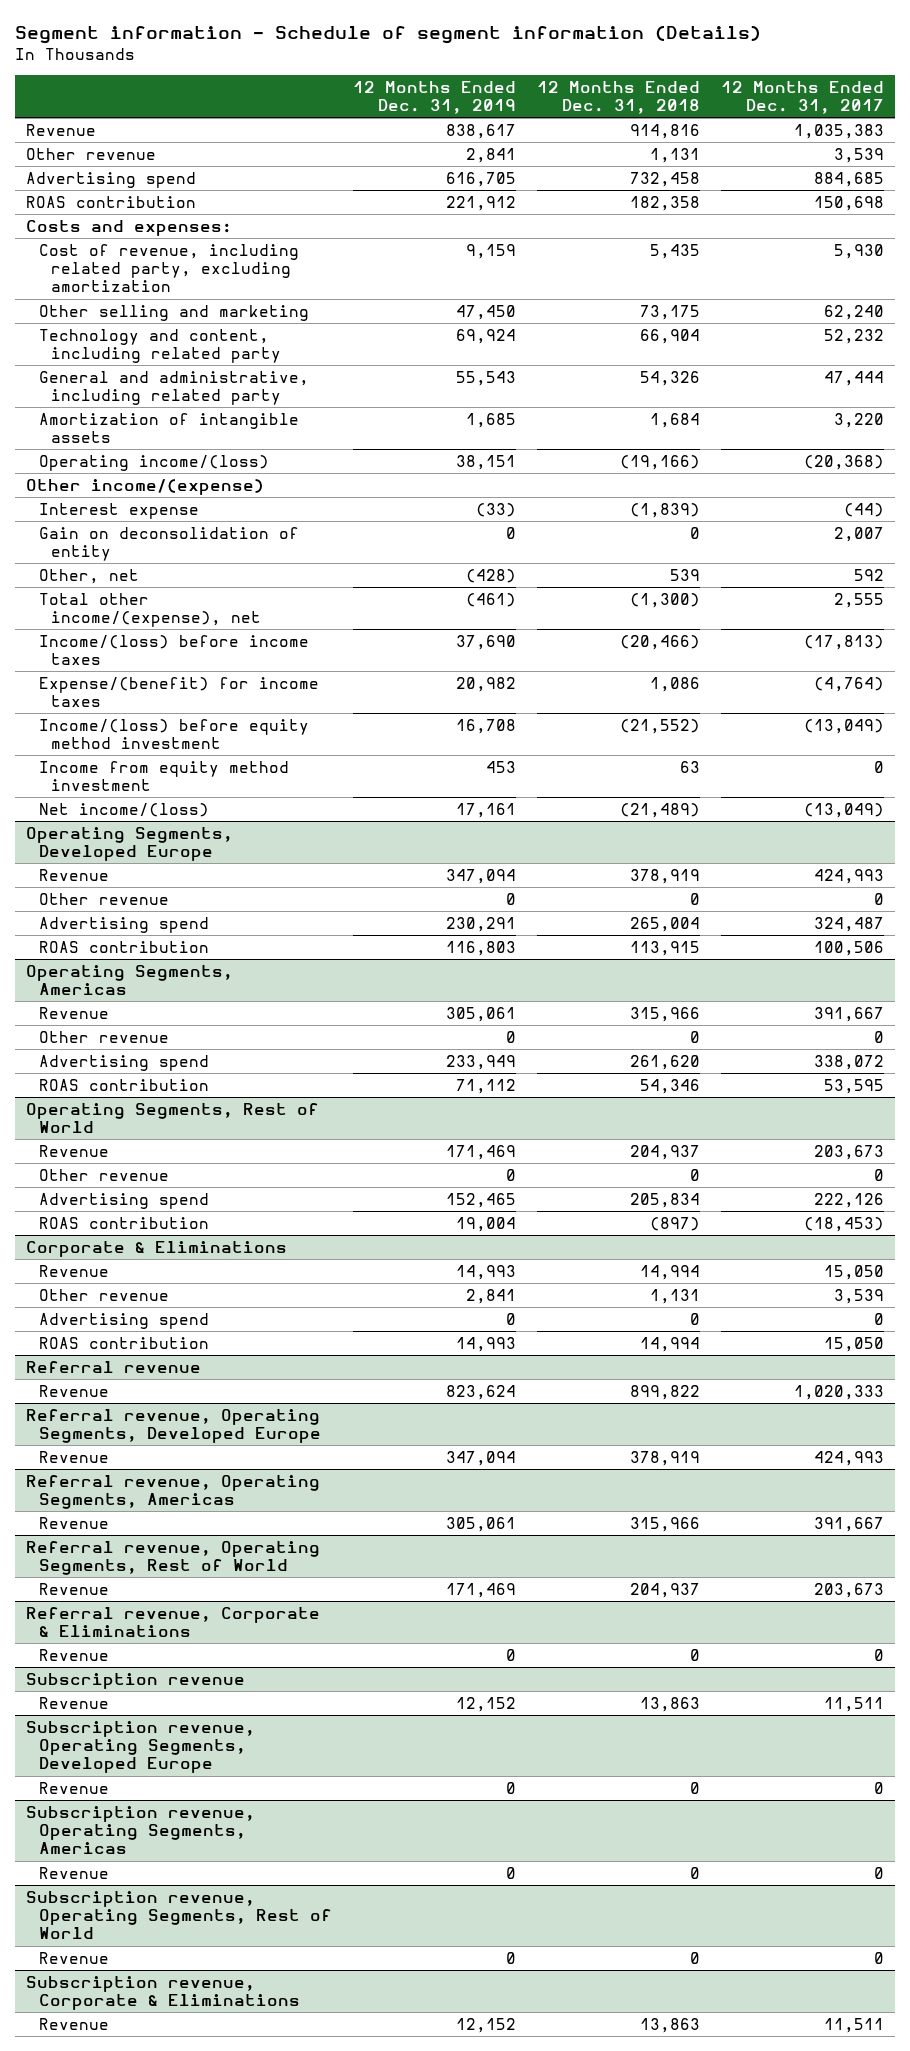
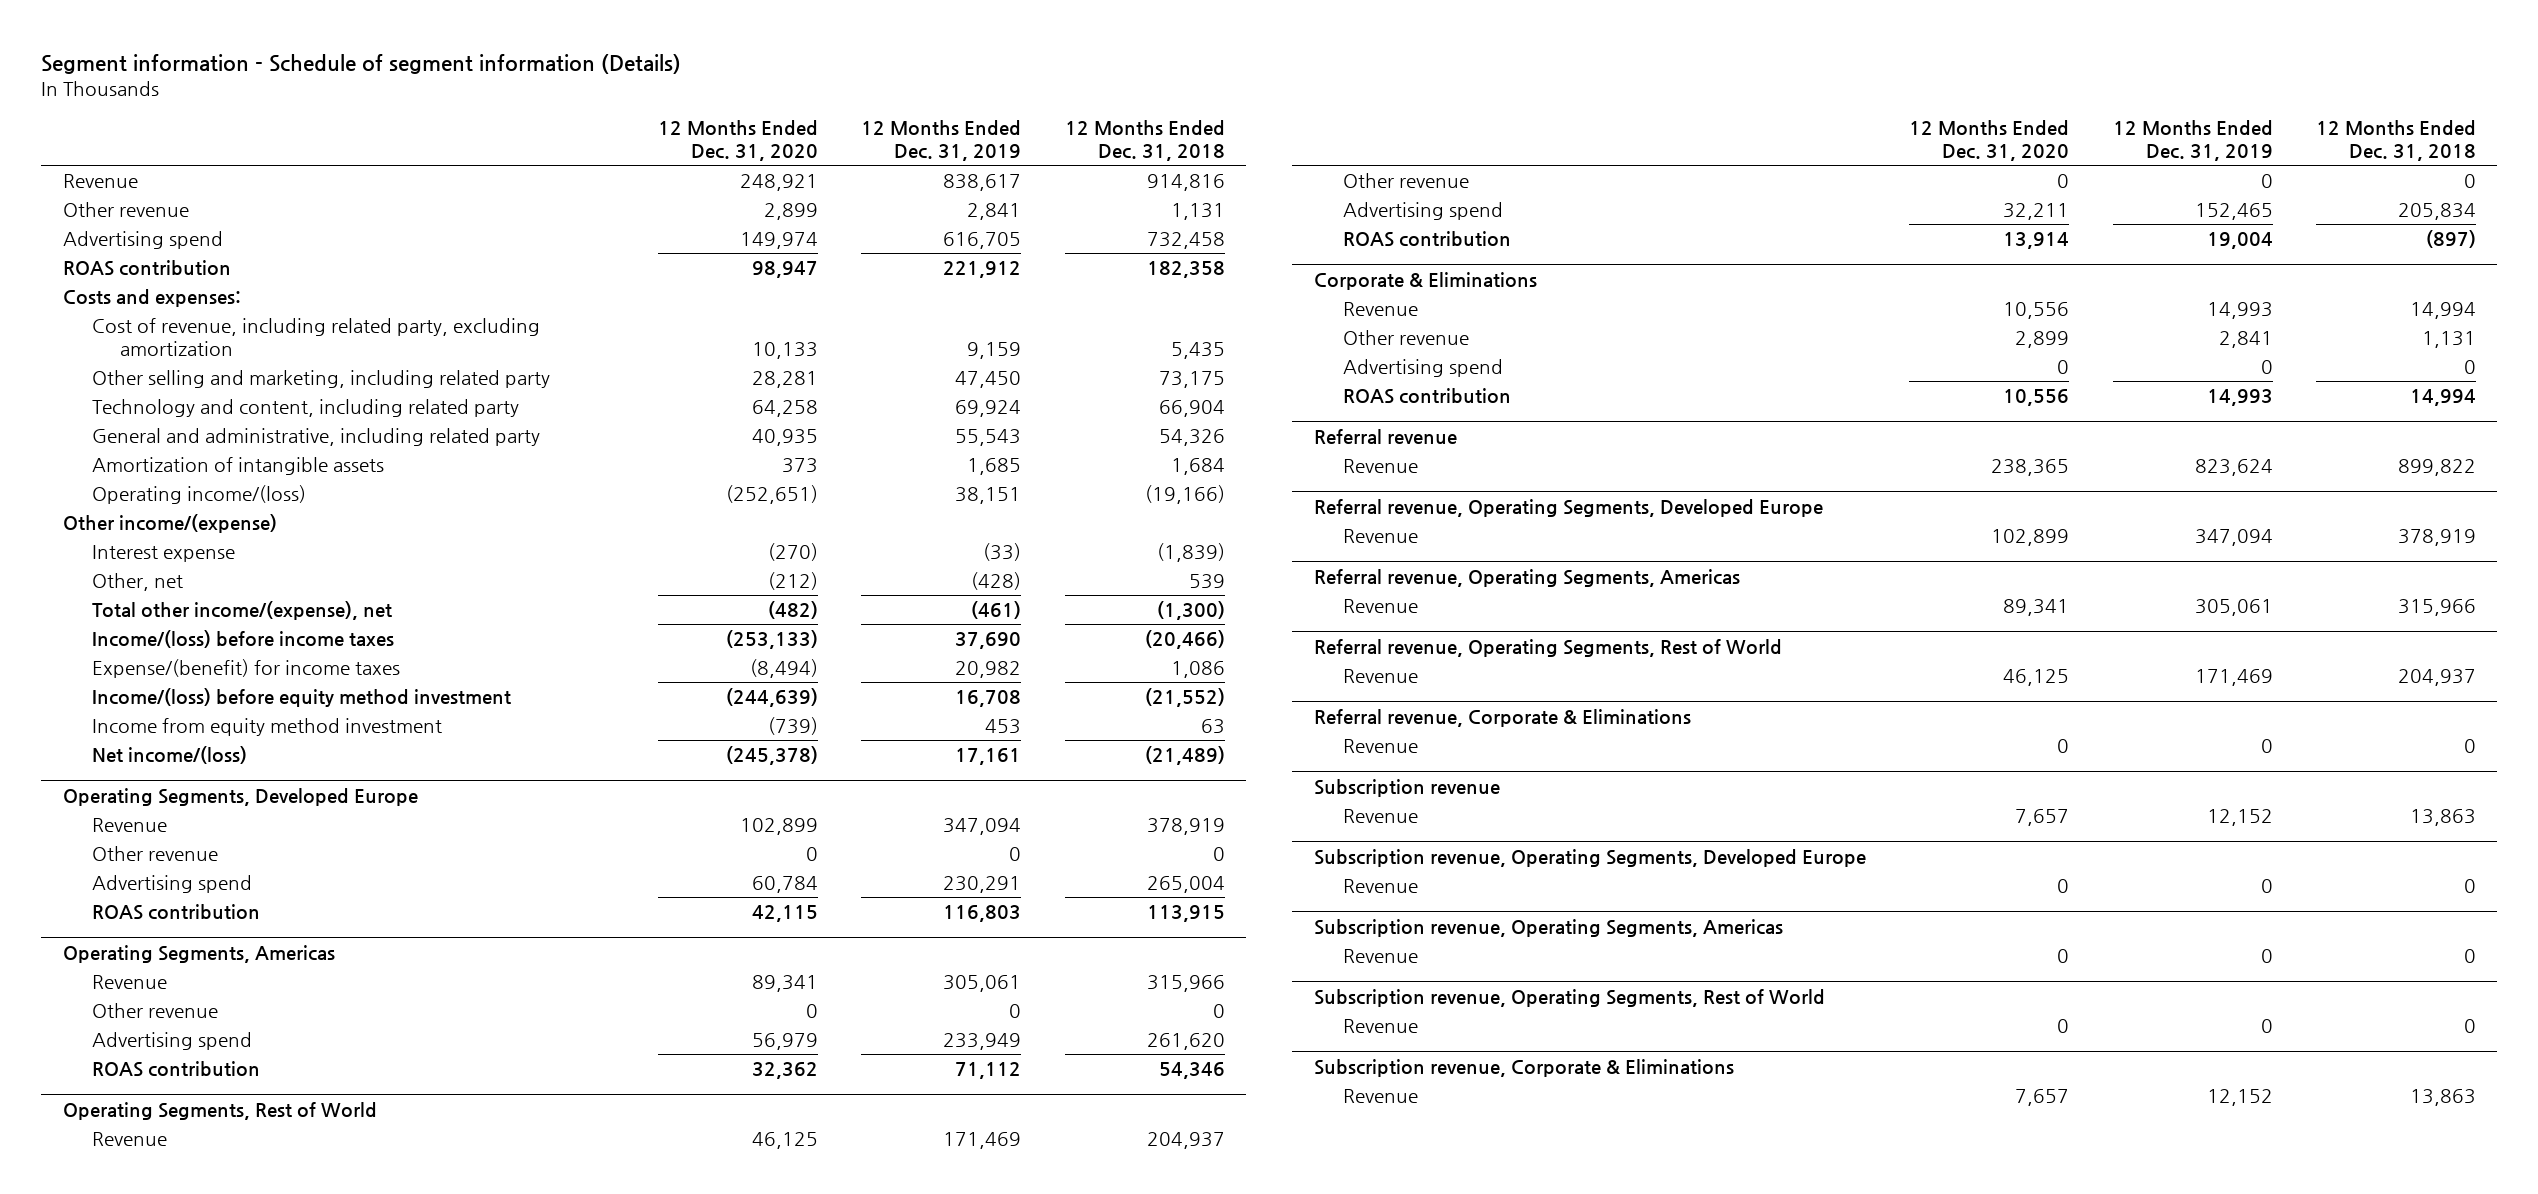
[721,80,885,115] 12 Months Ended Dec. 31, 2017 -> none
none -> [657,119,818,162] 12 Months Ended Dec. 31, 2020
[38,304,309,321] Other selling and marketing -> [91,369,550,388] Other selling and marketing, including related party
[38,526,299,562] Gain on deconsolidation of entity -> none

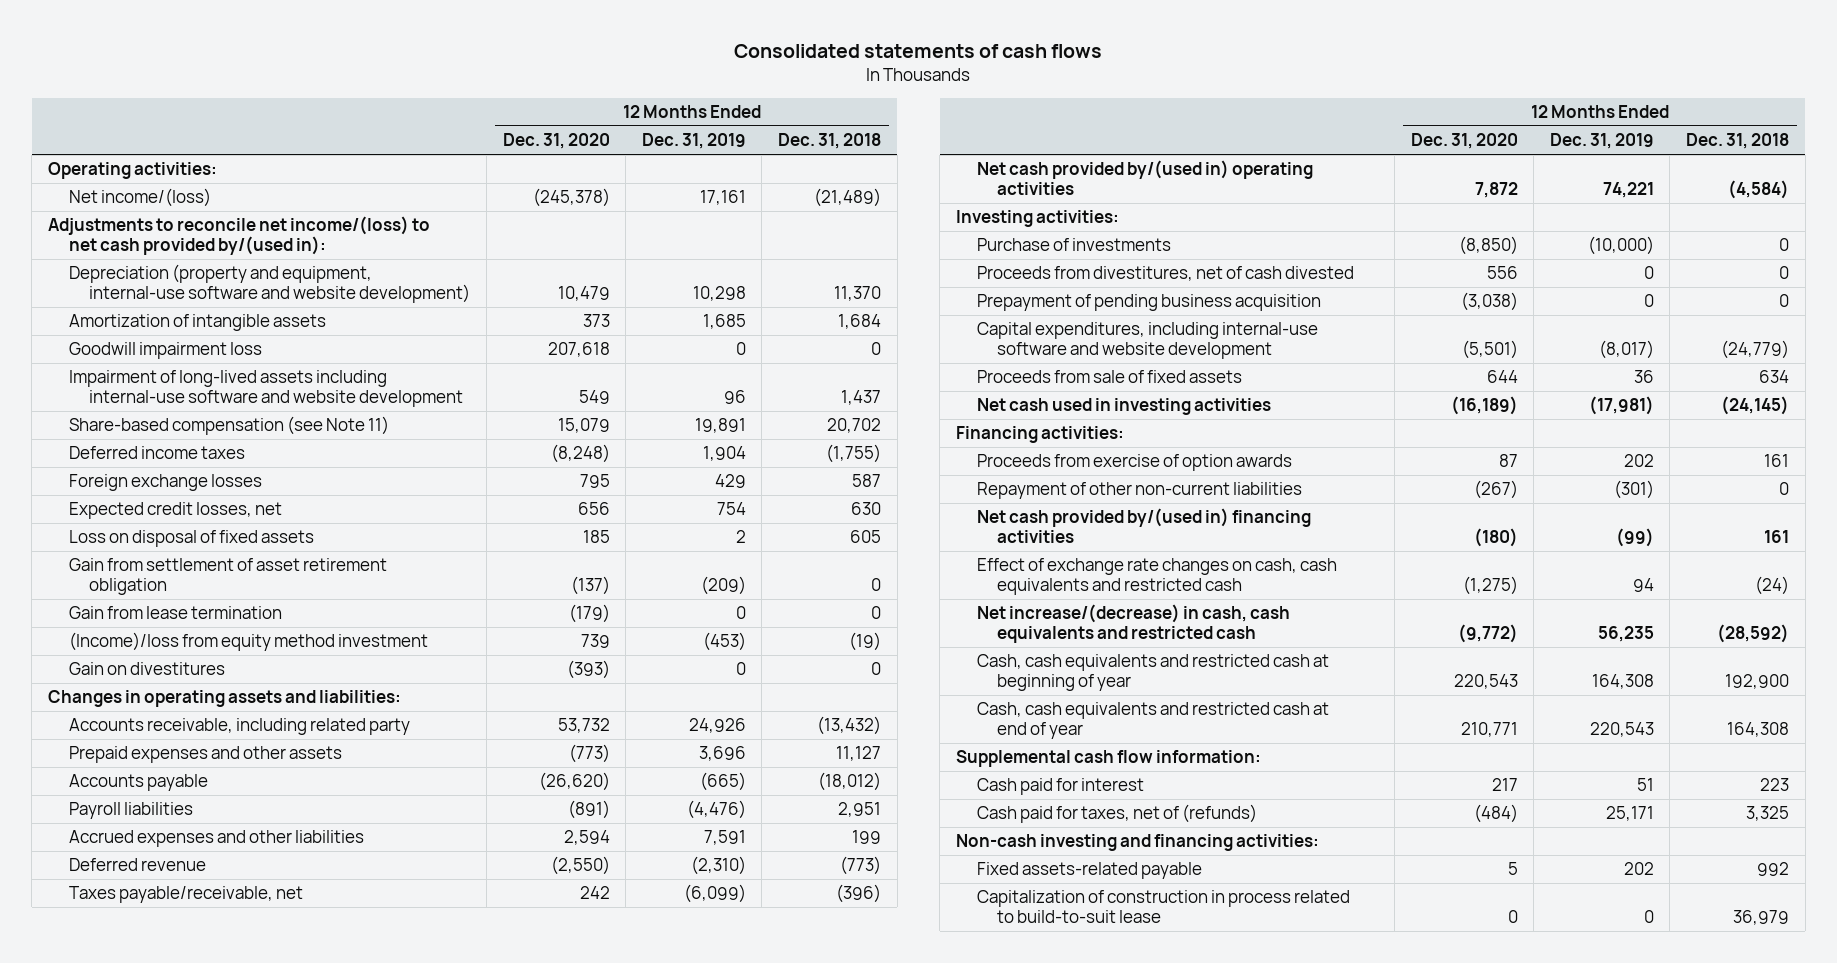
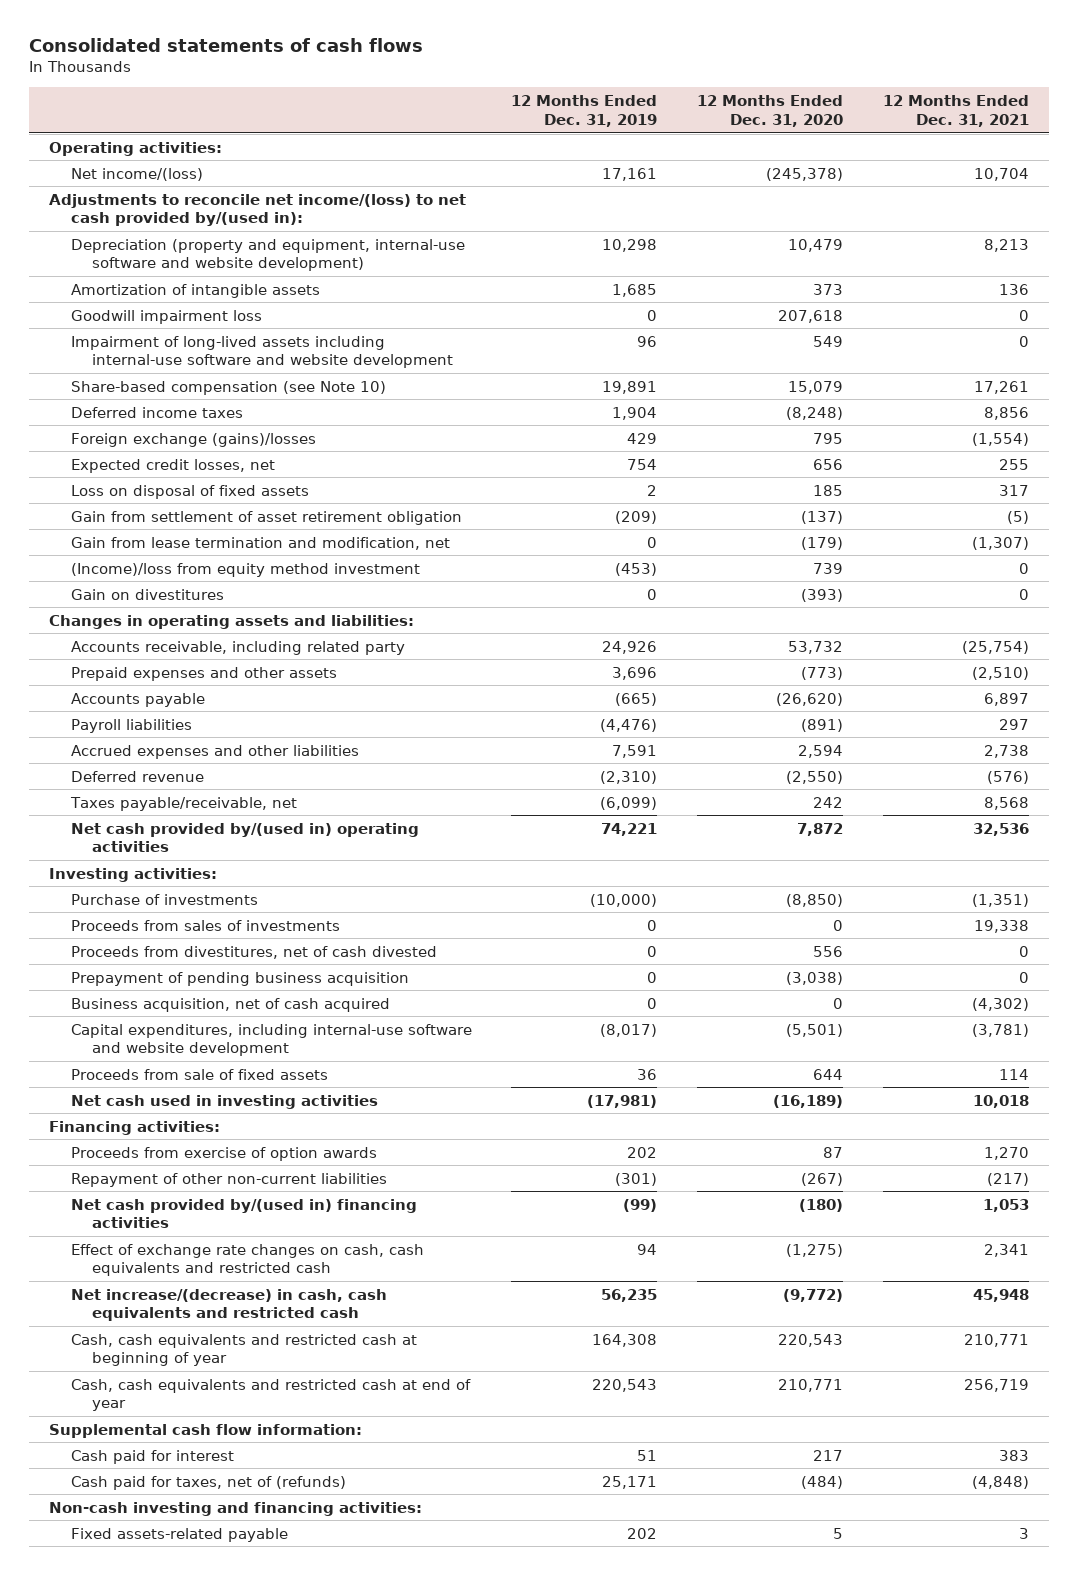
[778,133,882,150] Dec. 31, 2018 -> none
none -> [882,95,1029,127] 12 Months Ended Dec. 31, 2021
[68,416,389,436] Share-based compensation (see Note 11) -> [70,380,386,395] Share-based compensation (see Note 10)
[68,474,262,492] Foreign exchange losses -> [70,432,316,447] Foreign exchange (gains)/losses
[68,606,282,620] Gain from lease termination -> [70,536,450,550] Gain from lease termination and modification, net
none -> [70,919,340,931] Proceeds from sales of investments
none -> [70,997,390,1012] Business acquisition, net of cash acquired
[976,890,1350,924] Capitalization of construction in process related to build-to-suit lease -> none

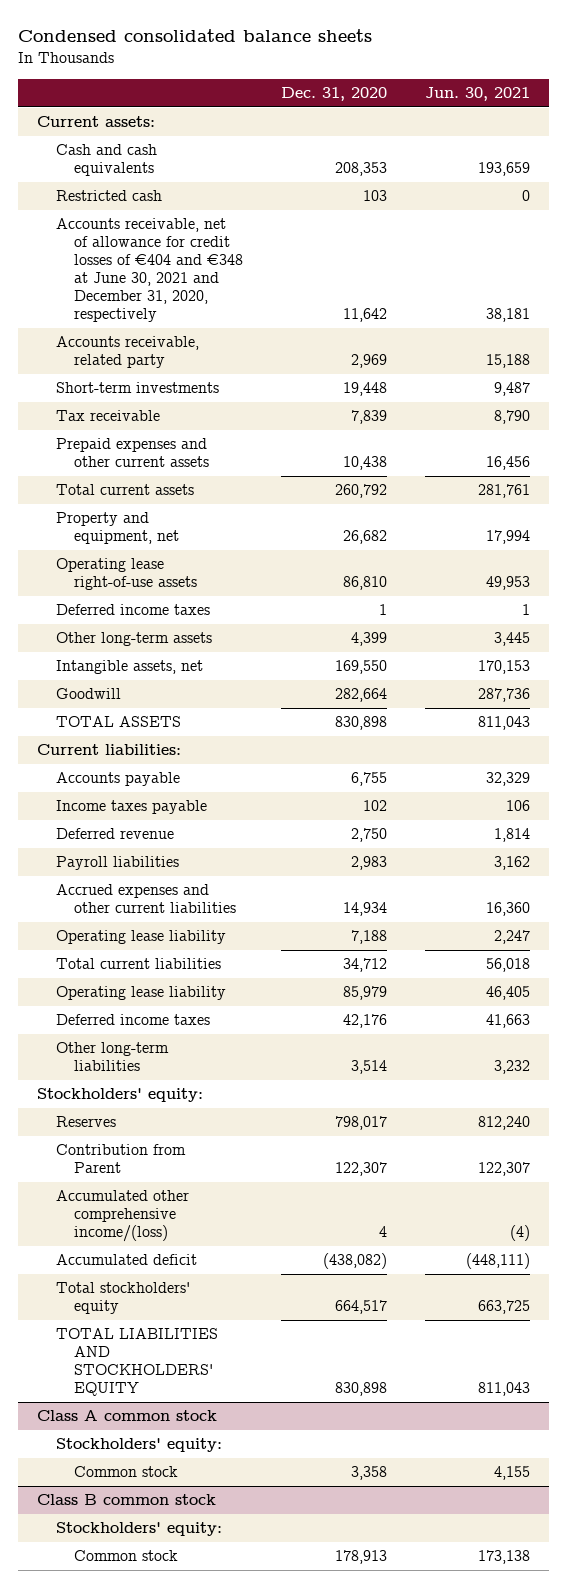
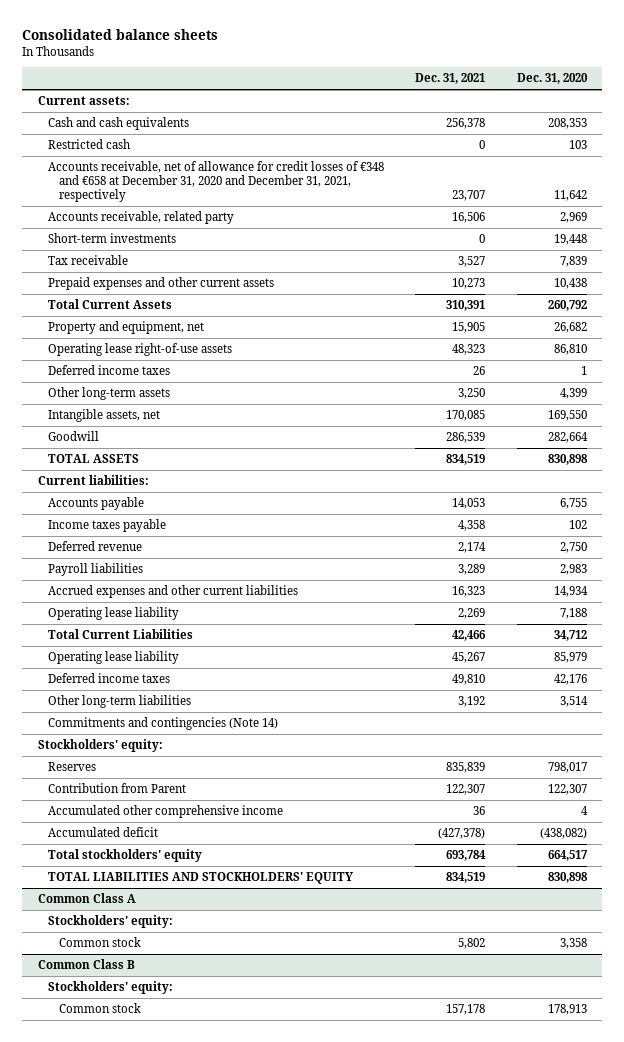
[17,29,372,43] Condensed consolidated balance sheets -> [21,28,218,40] Consolidated balance sheets
[425,87,531,102] Jun. 30, 2021 -> none
none -> [415,73,486,85] Dec. 31, 2021
[55,218,244,323] Accounts receivable, net of allowance for credit losses of €404 and €348 at June 30, 2021 and December 31, 2020, respectively -> [48,161,385,203] Accounts receivable, net of allowance for credit losses of €348 and €658 at December 31, 2020 and December 31, 2021, respectively
[55,484,194,496] Total current assets -> [48,299,173,310] Total Current Assets
[55,958,221,970] Total current liabilities -> [48,629,194,640] Total Current Liabilities
none -> [48,717,279,731] Commitments and contingencies (Note 14)
[55,1190,189,1243] Accumulated other comprehensive income/(loss) -> [48,805,284,819] Accumulated other comprehensive income
[36,1410,217,1422] Class A common stock -> [37,893,136,904] Common Class A
[36,1494,216,1506] Class B common stock -> [37,959,135,970] Common Class B

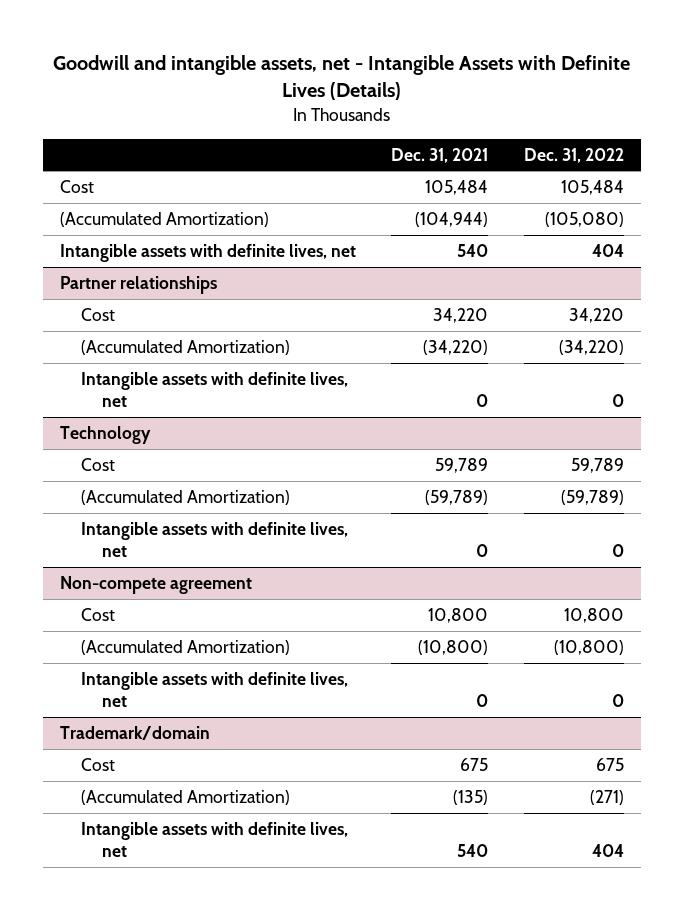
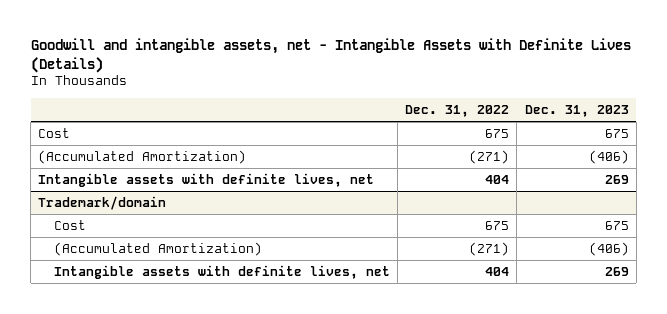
[391,147,489,163] Dec. 31, 2021 -> none
none -> [524,104,629,117] Dec. 31, 2023
[560,179,624,195] 105,484 -> [485,129,510,139] 675
[544,211,624,227] (105,080) -> [469,150,510,165] (271)
[60,275,218,294] Partner relationships -> none
[81,307,116,321] Cost -> none
[81,339,291,355] (Accumulated Amortization) -> none
[81,371,349,408] Intangible assets with definite lives, net -> none
[60,425,152,444] Technology -> none
[81,457,116,471] Cost -> none
[81,489,291,505] (Accumulated Amortization) -> none
[81,521,349,558] Intangible assets with definite lives, net -> none
[60,575,253,594] Non-compete agreement -> none
[81,607,116,621] Cost -> none
[81,639,291,655] (Accumulated Amortization) -> none
[81,671,349,708] Intangible assets with definite lives, net -> none

